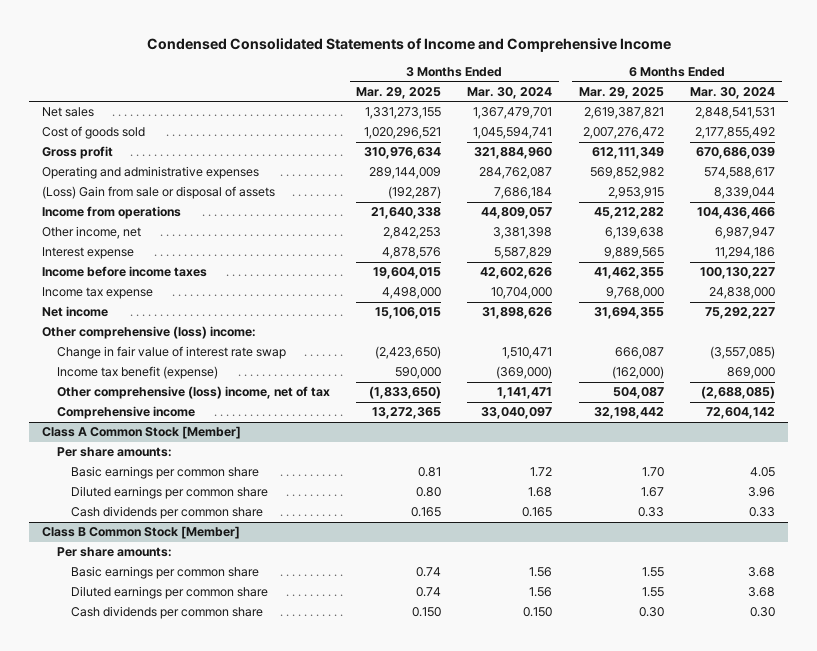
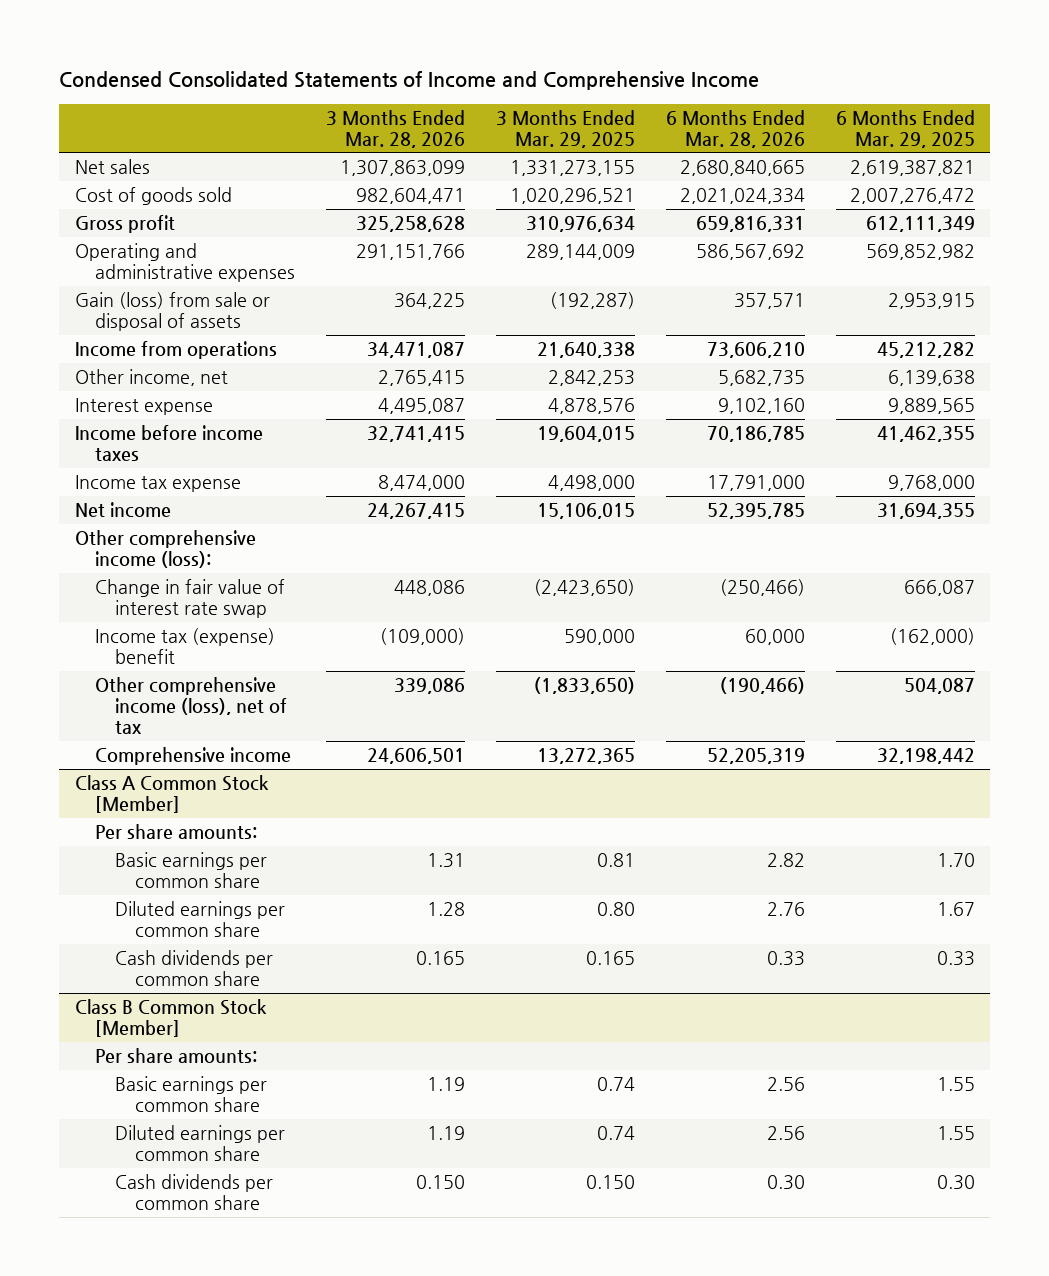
[467,86,553,99] Mar. 30, 2024 -> none
[689,86,775,99] Mar. 30, 2024 -> none
none -> [325,109,465,148] 3 Months Ended Mar. 28, 2026
none -> [665,109,805,148] 6 Months Ended Mar. 28, 2026
[42,186,276,200] (Loss) Gain from sale or disposal of assets -> [74,291,270,332] Gain (loss) from sale or disposal of assets
[42,326,257,340] Other comprehensive (loss) income: -> [74,529,256,569] Other comprehensive income (loss):
[56,366,218,380] Income tax benefit (expense) -> [94,627,275,665] Income tax (expense) benefit
[56,386,330,400] Other comprehensive (loss) income, net of tax -> [94,676,287,735] Other comprehensive income (loss), net of tax

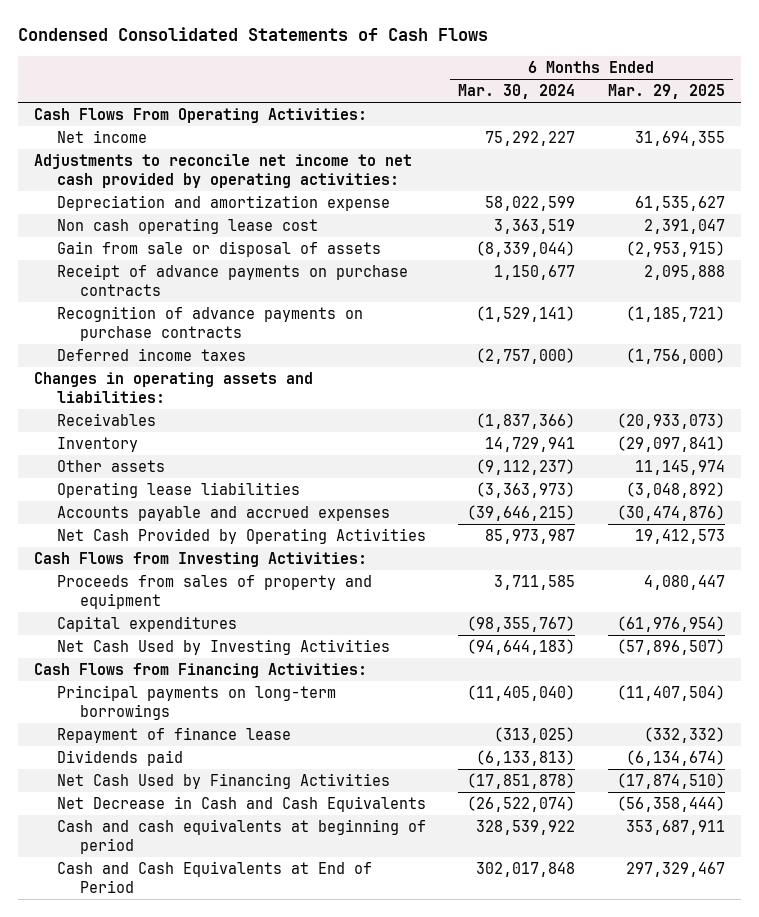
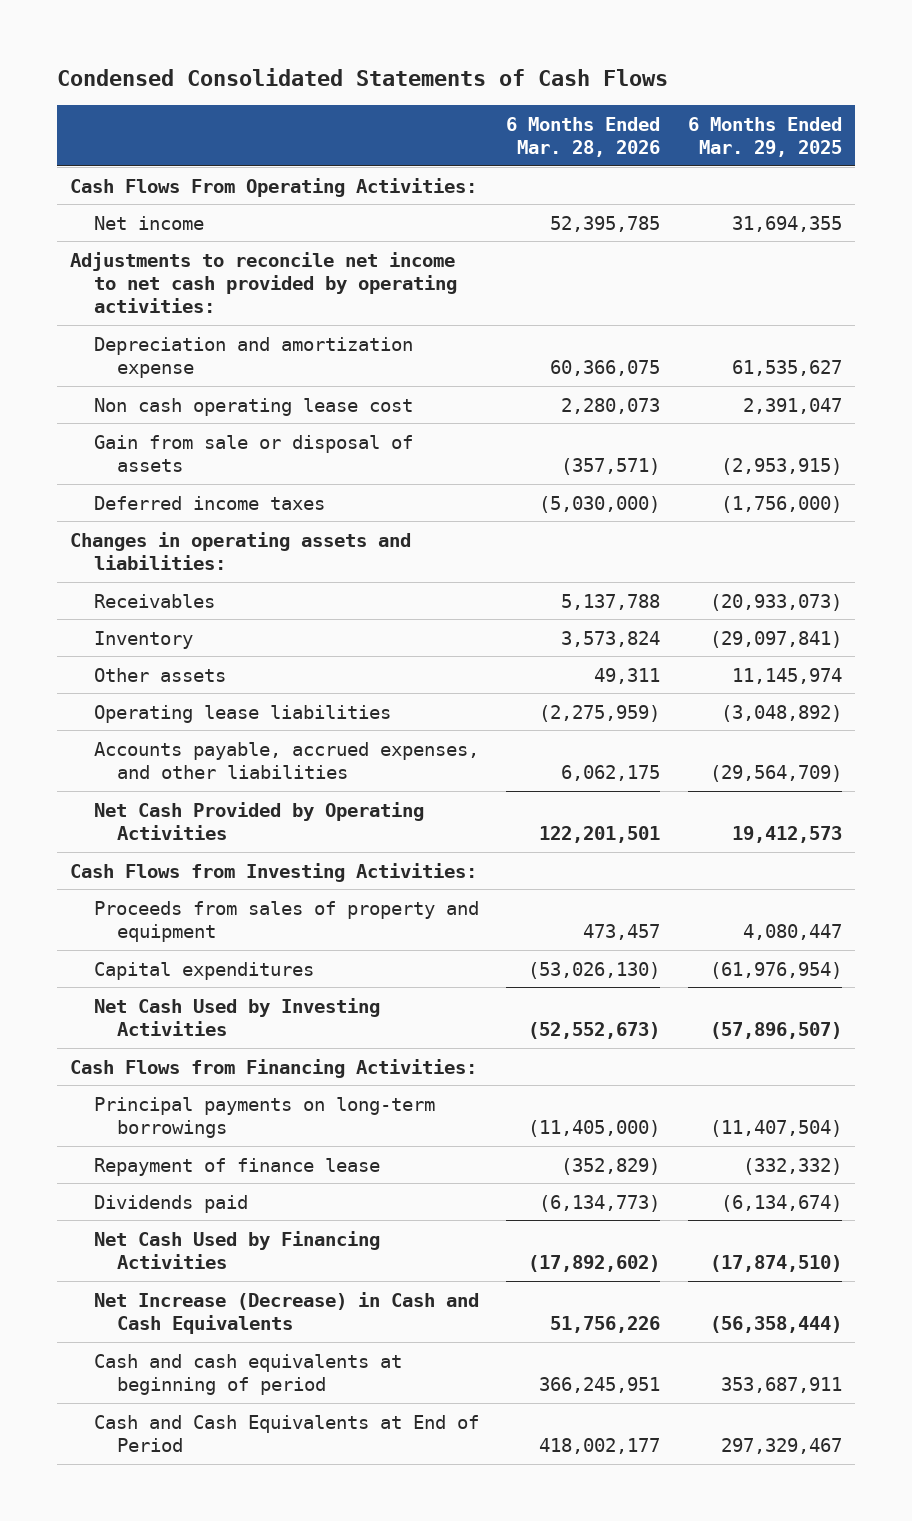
[458,84,576,100] Mar. 30, 2024 -> none
none -> [506,116,661,157] 6 Months Ended Mar. 28, 2026
[57,263,409,296] Receipt of advance payments on purchase contracts -> none
[57,305,364,341] Recognition of advance payments on purchase contracts -> none
[57,505,391,521] Accounts payable and accrued expenses -> [93,741,479,779] Accounts payable, accrued expenses, and other liabilities
[616,504,725,521] (30,474,876) -> [709,764,842,782] (29,564,709)
[57,795,427,812] Net Decrease in Cash and Cash Equivalents -> [93,1291,479,1334] Net Increase (Decrease) in Cash and Cash Equivalents

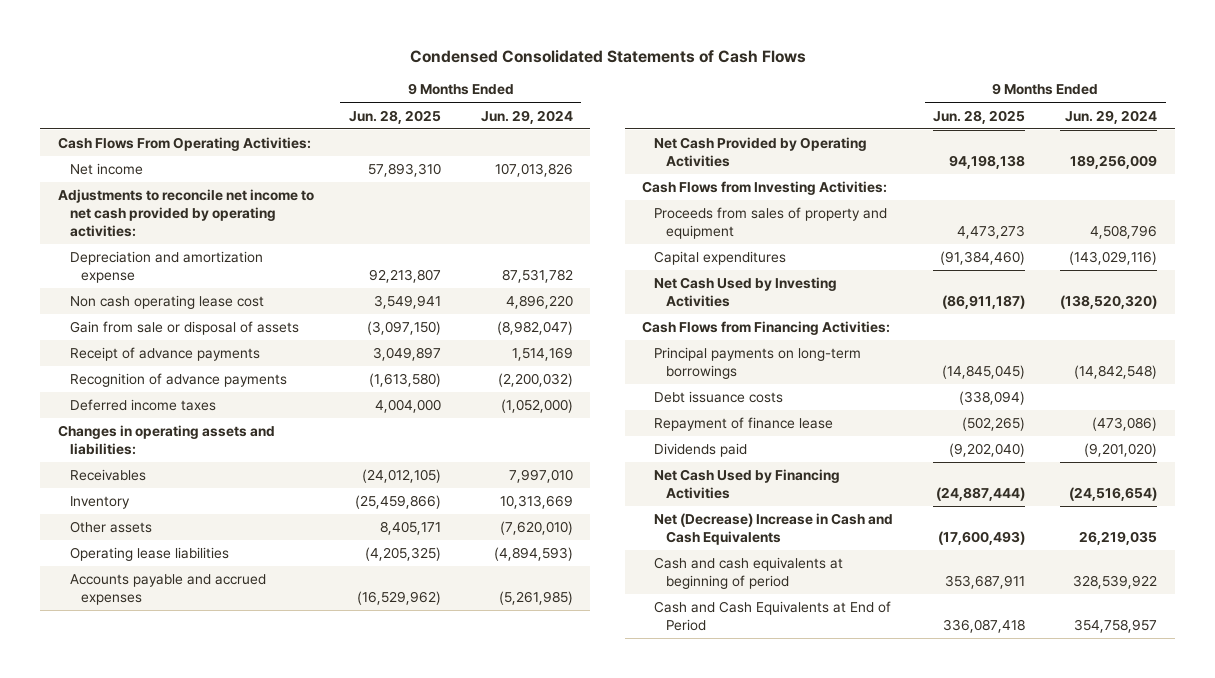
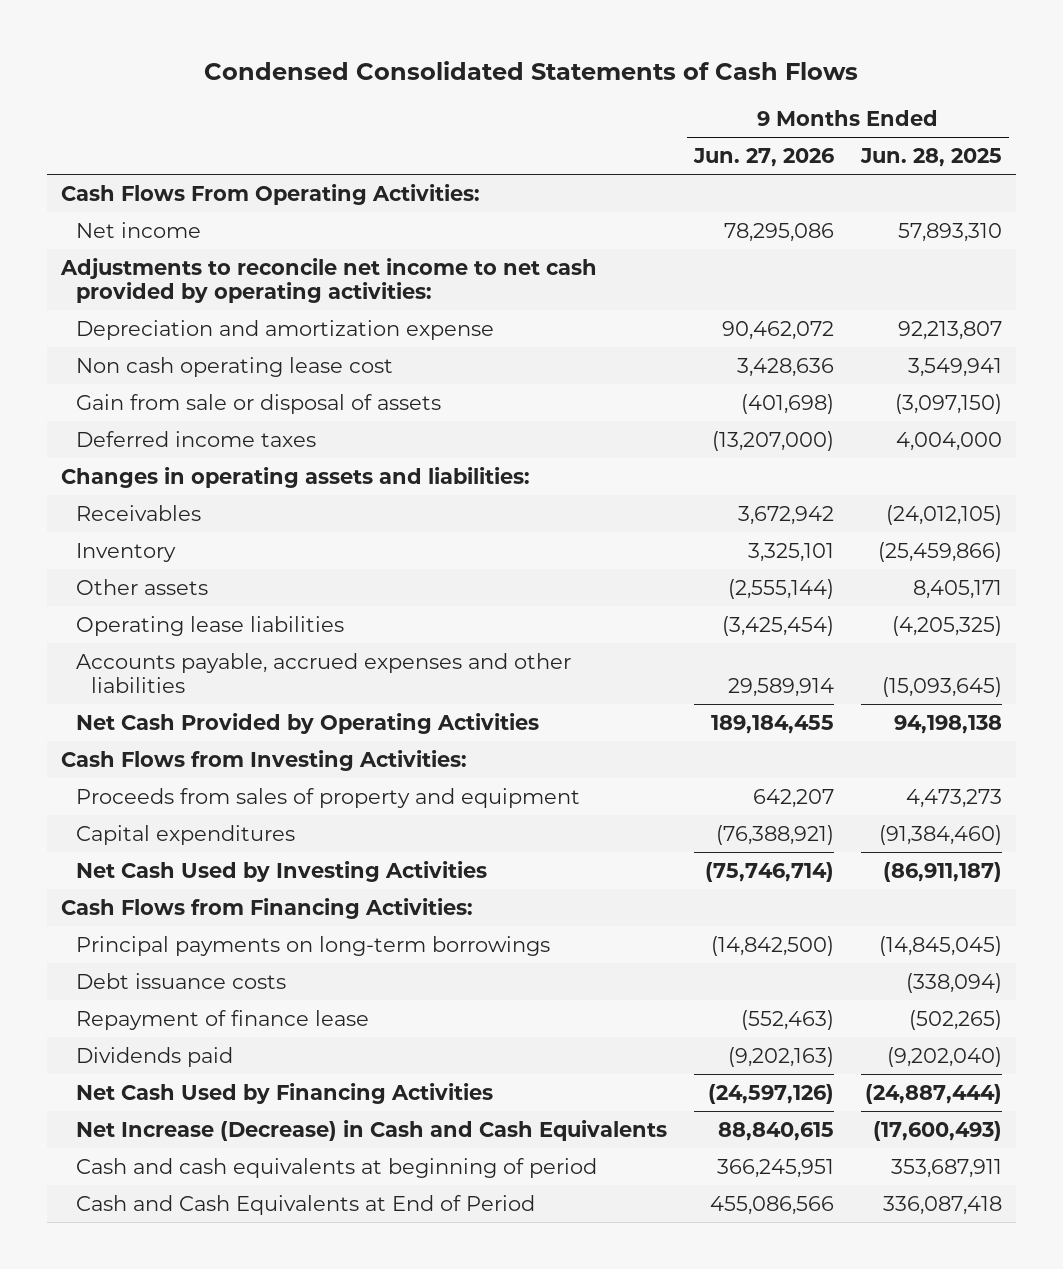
[480,109,573,124] Jun. 29, 2024 -> none
none -> [692,148,834,168] Jun. 27, 2026
[69,347,260,362] Receipt of advance payments -> none
[69,373,287,388] Recognition of advance payments -> none
[69,574,266,606] Accounts payable and accrued expenses -> [75,652,571,693] Accounts payable, accrued expenses and other liabilities
[356,591,441,606] (16,529,962) -> [882,676,1003,697] (15,093,645)
[654,513,894,546] Net (Decrease) Increase in Cash and Cash Equivalents -> [75,1119,667,1141] Net Increase (Decrease) in Cash and Cash Equivalents

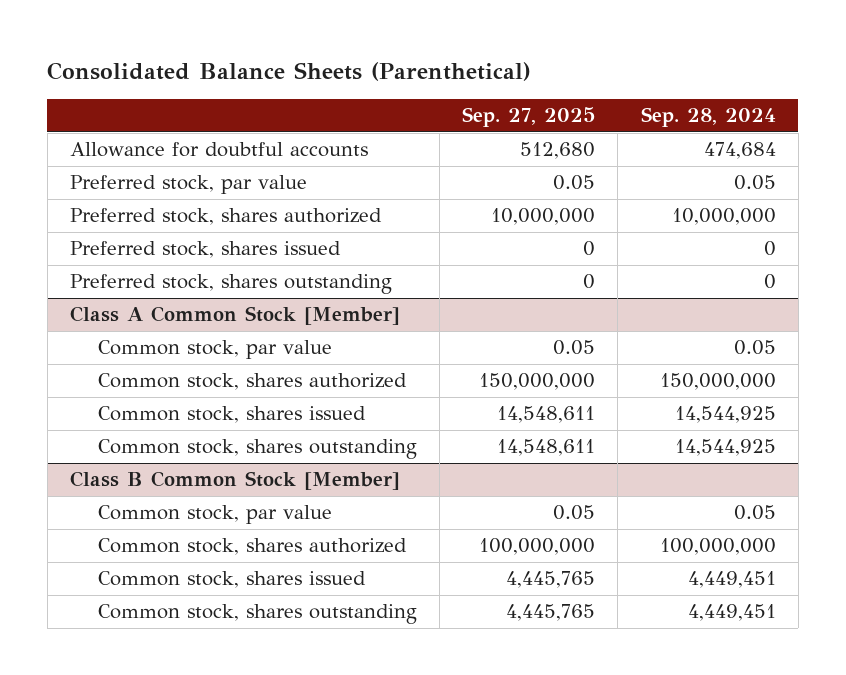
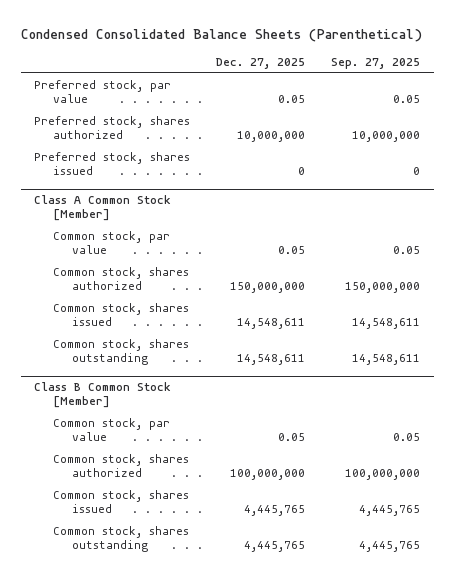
[47,61,532,81] Consolidated Balance Sheets (Parenthetical) -> [20,29,422,43] Condensed Consolidated Balance Sheets (Parenthetical)
[640,107,776,128] Sep. 28, 2024 -> none
none -> [216,58,306,70] Dec. 27, 2025
[69,142,368,158] Allowance for doubtful accounts -> none
[69,274,392,295] Preferred stock, shares outstanding -> none

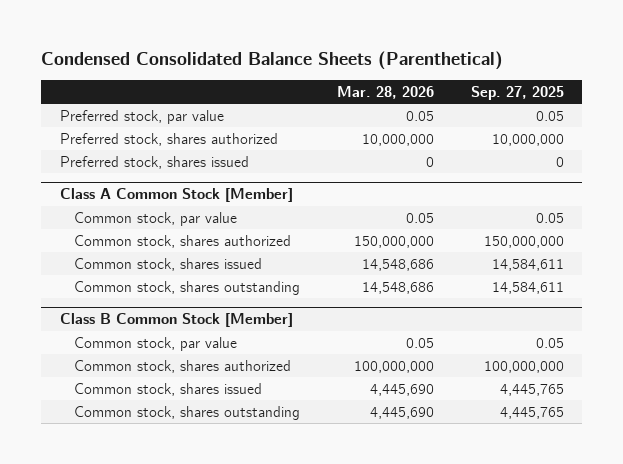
[216,58,306,70] Dec. 27, 2025 -> none
none -> [336,85,434,99] Mar. 28, 2026
[352,318,421,330] 14,548,611 -> [491,258,564,271] 14,584,611
[352,354,421,366] 14,548,611 -> [491,281,564,294] 14,584,611

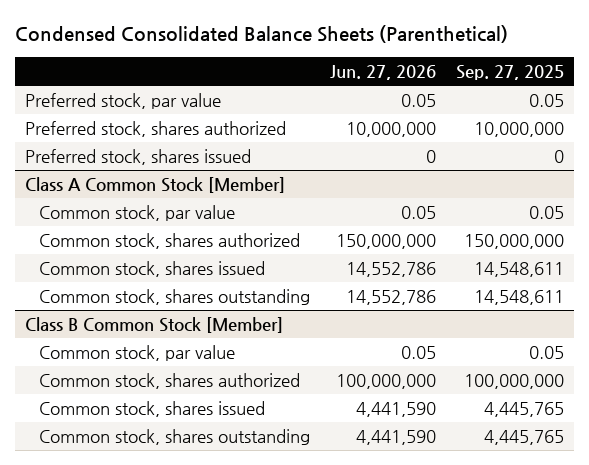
[336,85,434,99] Mar. 28, 2026 -> none
none -> [329,64,436,80] Jun. 27, 2026
[491,258,564,271] 14,584,611 -> [474,261,565,277] 14,548,611
[491,281,564,294] 14,584,611 -> [474,289,565,305] 14,548,611

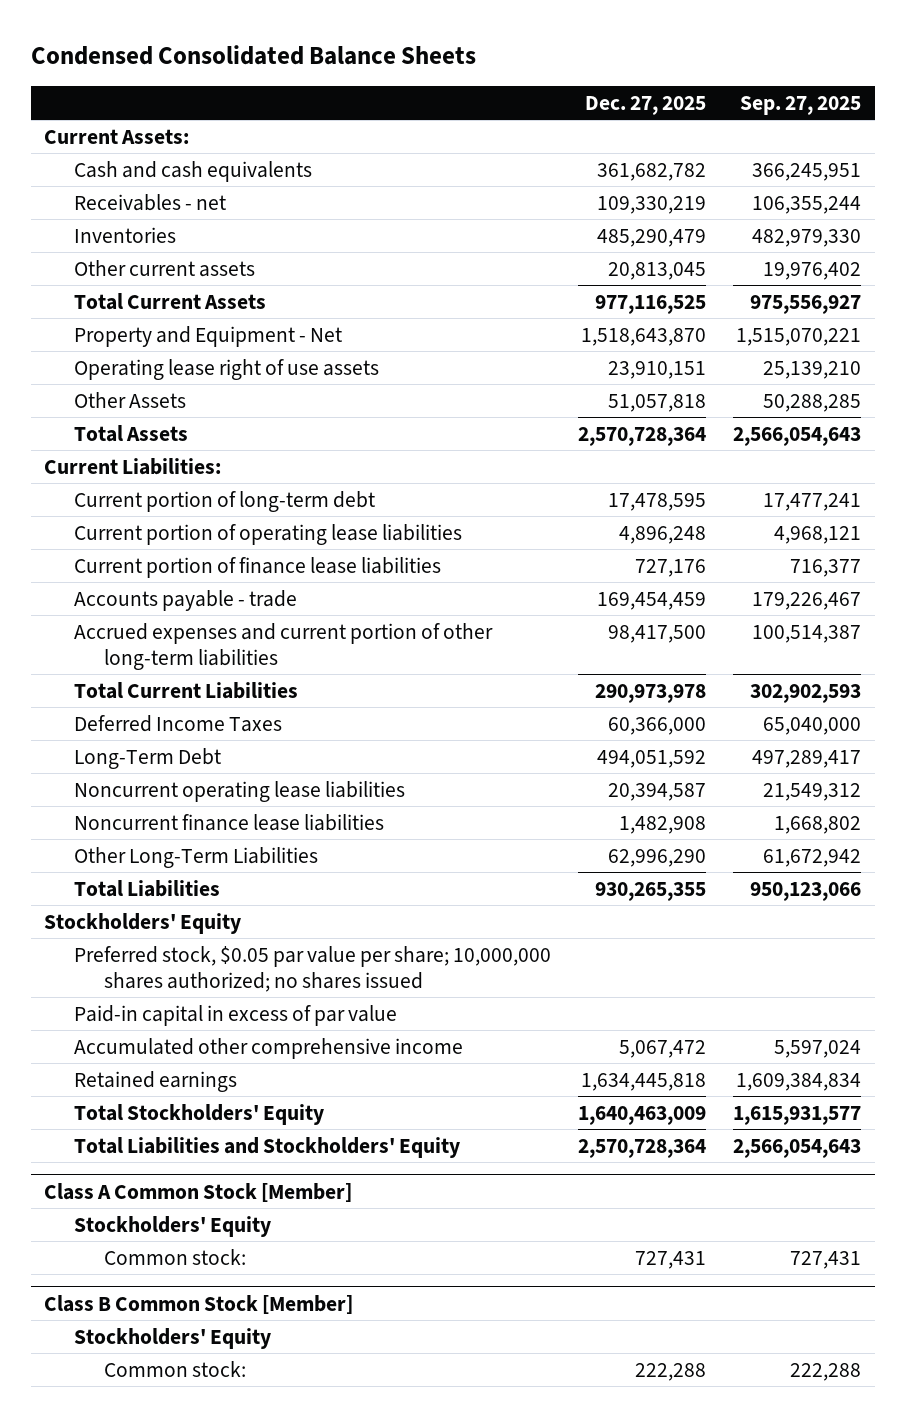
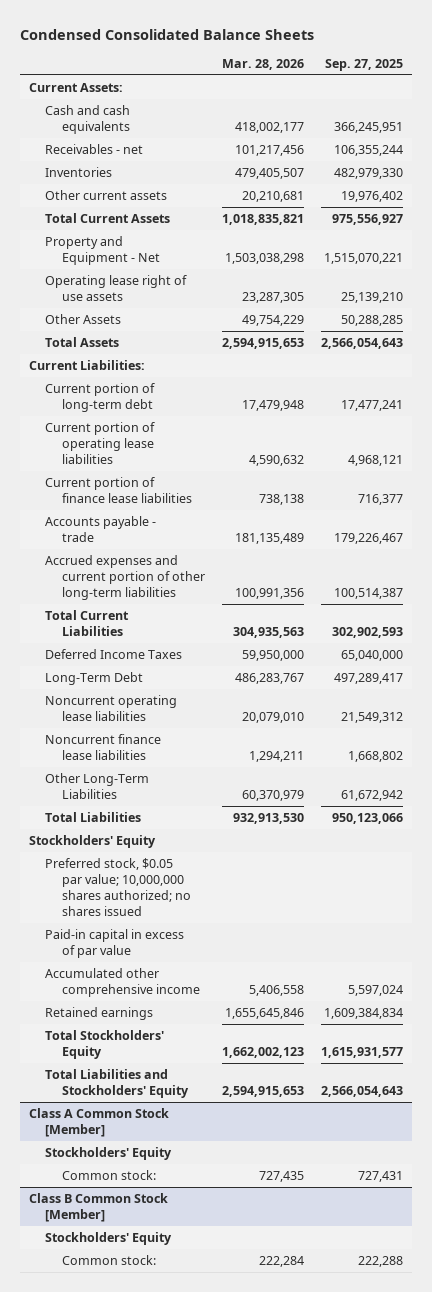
[585,95,707,115] Dec. 27, 2025 -> none
none -> [222,59,305,71] Mar. 28, 2026
[73,945,551,992] Preferred stock, $0.05 par value per share; 10,000,000 shares authorized; no shares issued -> [45,857,191,916] Preferred stock, $0.05 par value; 10,000,000 shares authorized; no shares issued

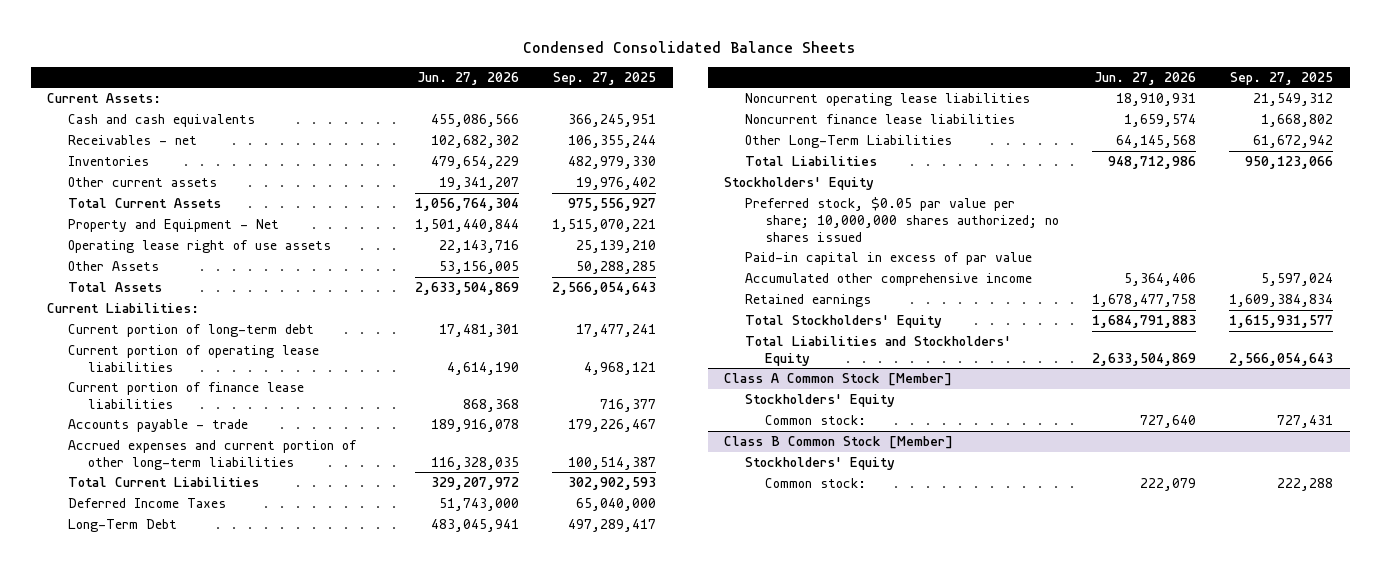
[222,59,305,71] Mar. 28, 2026 -> none
none -> [416,71,519,85] Jun. 27, 2026
[45,857,191,916] Preferred stock, $0.05 par value; 10,000,000 shares authorized; no shares issued -> [744,197,1060,242] Preferred stock, $0.05 par value per share; 10,000,000 shares authorized; no shares issued

